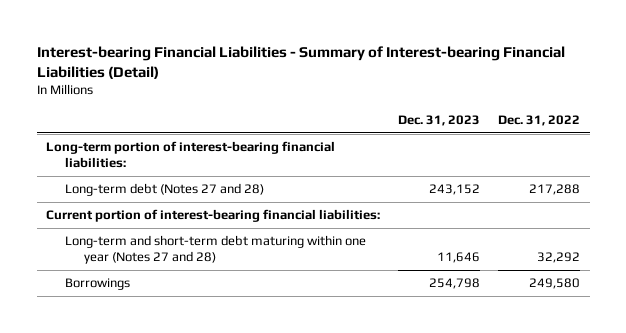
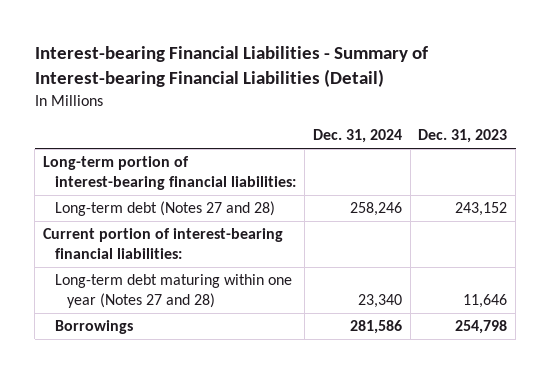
[498,114,581,126] Dec. 31, 2022 -> none
none -> [312,129,402,144] Dec. 31, 2024
[64,235,366,265] Long-term and short-term debt maturing within one year (Notes 27 and 28) -> [54,274,292,308] Long-term debt maturing within one year (Notes 27 and 28)

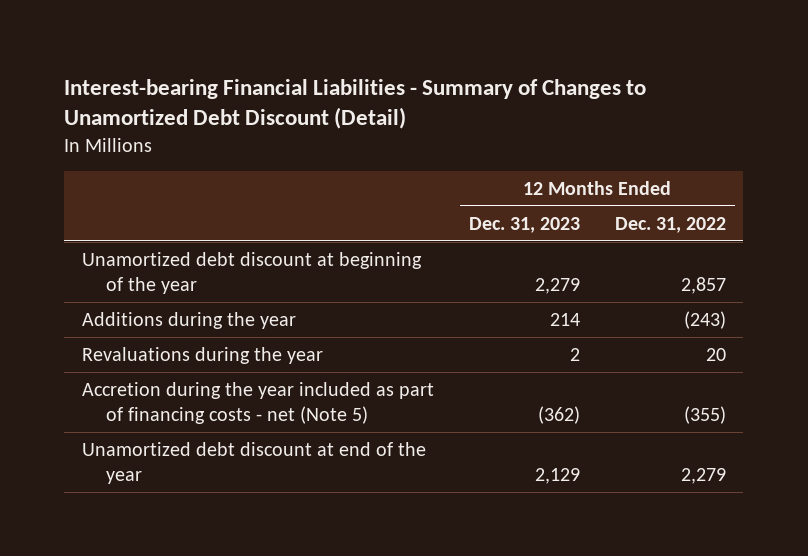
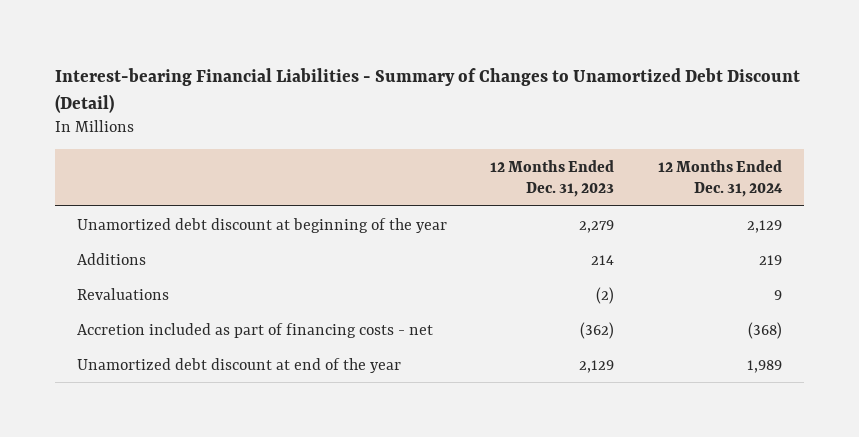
[614,216,726,233] Dec. 31, 2022 -> none
none -> [658,159,784,198] 12 Months Ended Dec. 31, 2024
[81,311,296,329] Additions during the year -> [76,252,146,265] Additions
[81,346,323,364] Revaluations during the year -> [76,287,169,300] Revaluations
[569,347,580,361] 2 -> [596,286,615,304] (2)
[81,381,434,424] Accretion during the year included as part of financing costs - net (Note 5) -> [76,322,433,338] Accretion included as part of financing costs - net

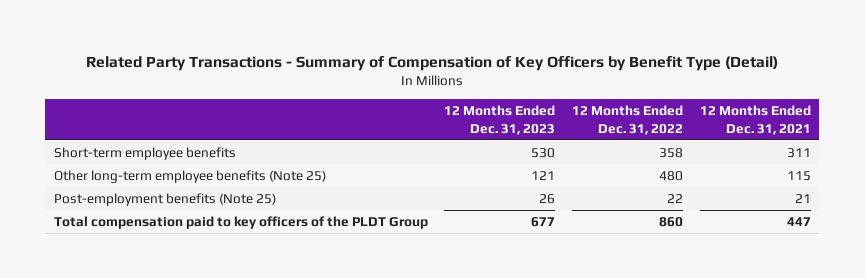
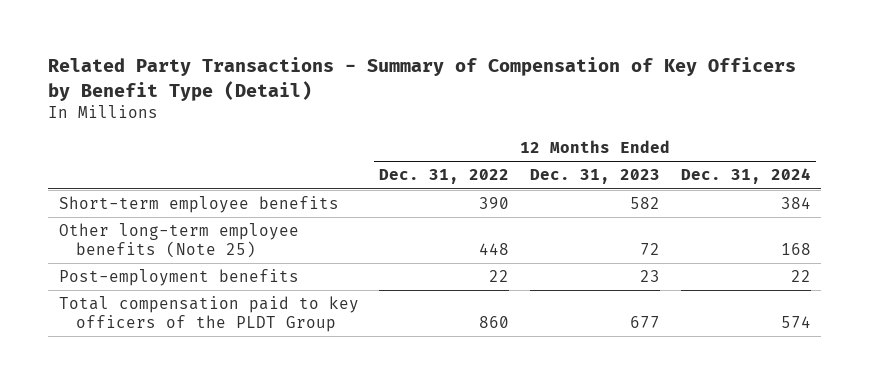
[699,104,811,135] 12 Months Ended Dec. 31, 2021 -> none
none -> [680,168,811,185] Dec. 31, 2024
[531,148,556,159] 530 -> [630,197,661,210] 582
[659,148,684,159] 358 -> [479,197,510,210] 390
[531,171,556,181] 121 -> [640,243,661,256] 72
[659,171,684,182] 480 -> [479,243,510,256] 448
[53,193,276,207] Post-employment benefits (Note 25) -> [58,269,299,287] Post-employment benefits
[539,194,556,205] 26 -> [640,270,661,283] 23

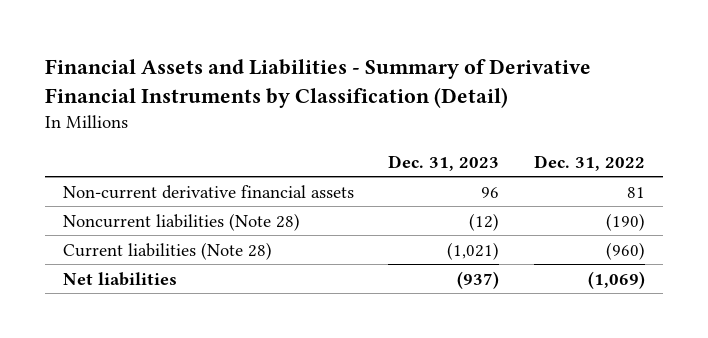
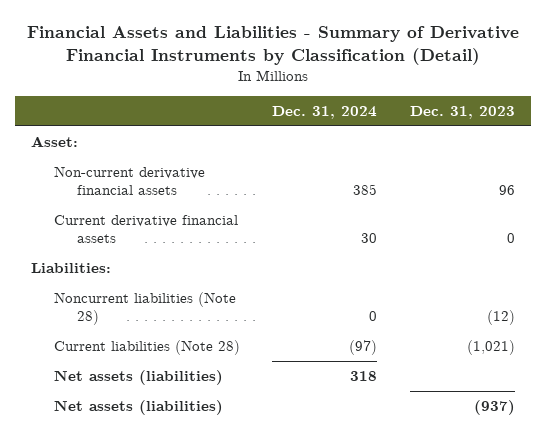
[534,154,646,171] Dec. 31, 2022 -> none
none -> [272,105,378,119] Dec. 31, 2024
none -> [30,136,78,148] Asset:
none -> [53,215,238,244] Current derivative financial assets
none -> [30,263,111,274] Liabilities:
none -> [53,370,223,386] Net assets (liabilities)
[62,271,177,286] Net liabilities -> [53,400,223,416] Net assets (liabilities)

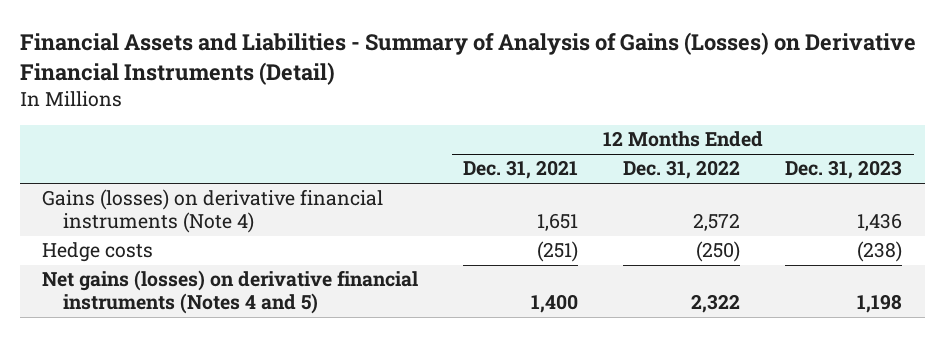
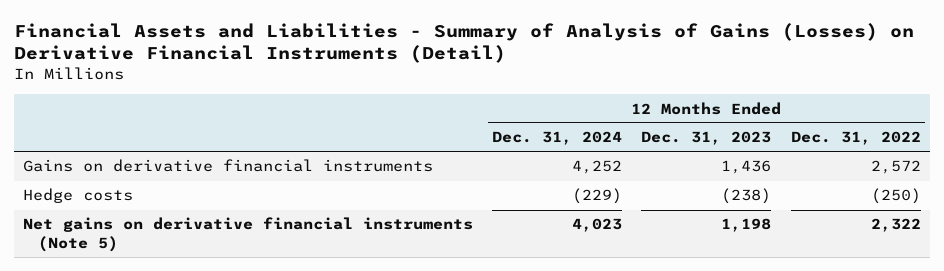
[463,160,579,180] Dec. 31, 2021 -> none
none -> [492,131,623,146] Dec. 31, 2024
[42,189,384,234] Gains (losses) on derivative financial instruments (Note 4) -> [23,159,434,173] Gains on derivative financial instruments
[42,270,419,315] Net gains (losses) on derivative financial instruments (Notes 4 and 5) -> [23,217,474,252] Net gains on derivative financial instruments (Note 5)

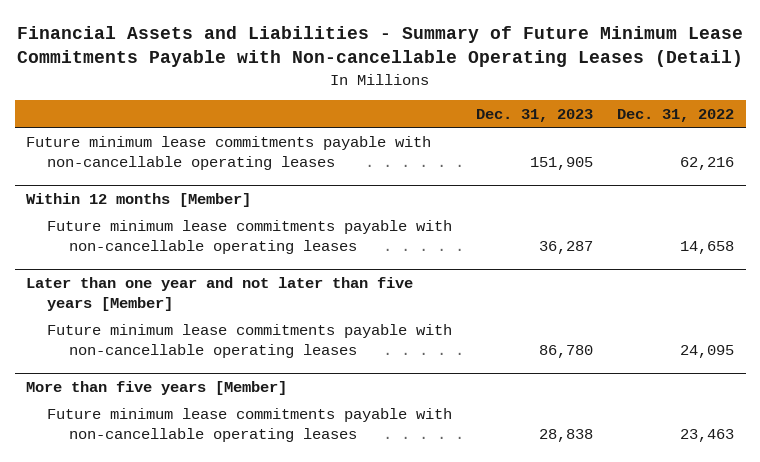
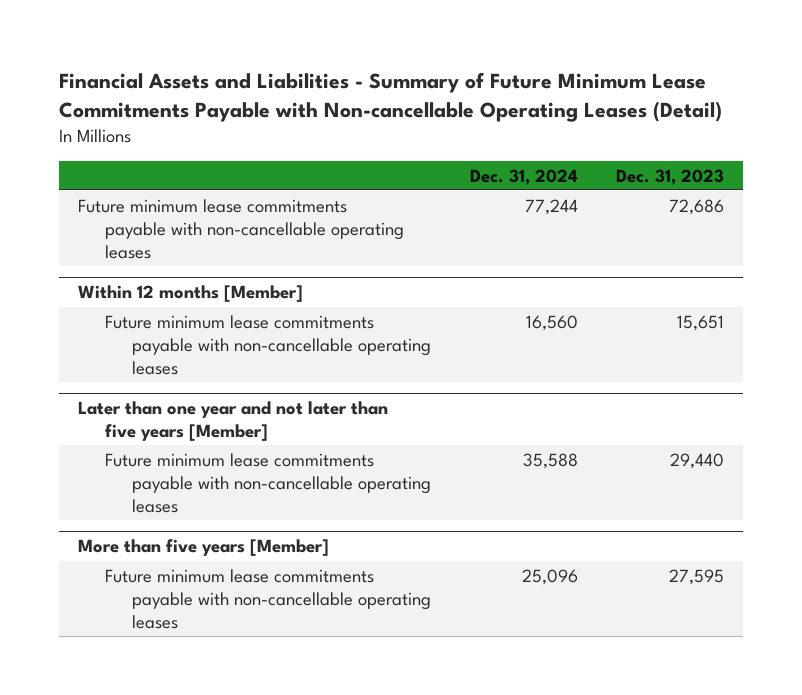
[616,109,734,123] Dec. 31, 2022 -> none
none -> [469,168,578,185] Dec. 31, 2024
[530,156,594,170] 151,905 -> [668,198,724,215] 72,686
[539,240,594,254] 36,287 -> [676,314,724,331] 15,651
[539,344,594,358] 86,780 -> [669,452,724,469] 29,440
[539,428,594,442] 28,838 -> [668,568,724,585] 27,595

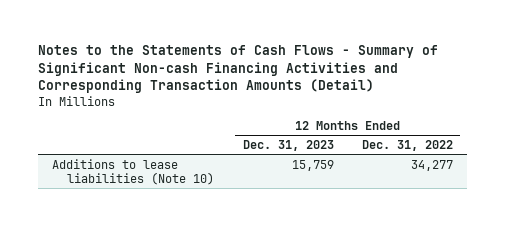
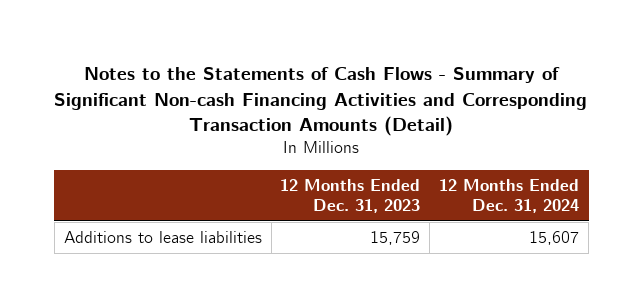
[361,140,453,152] Dec. 31, 2022 -> none
none -> [439,178,580,214] 12 Months Ended Dec. 31, 2024
[52,158,215,185] Additions to lease liabilities (Note 10) -> [63,231,262,244] Additions to lease liabilities

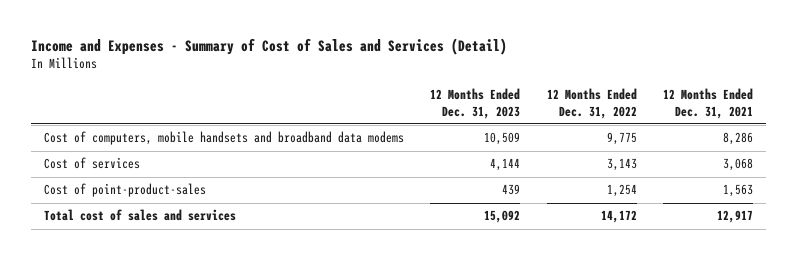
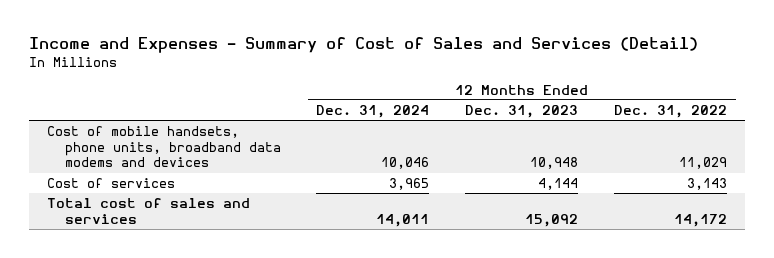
[662,87,753,119] 12 Months Ended Dec. 31, 2021 -> none
none -> [316,104,430,118] Dec. 31, 2024
[43,131,404,146] Cost of computers, mobile handsets and broadband data modems -> [46,126,281,168] Cost of mobile handsets, phone units, broadband data modems and devices
[484,132,521,146] 10,509 -> [530,157,579,170] 10,948
[606,132,637,146] 9,775 -> [679,157,728,170] 11,029
[43,183,206,198] Cost of point-product-sales -> none

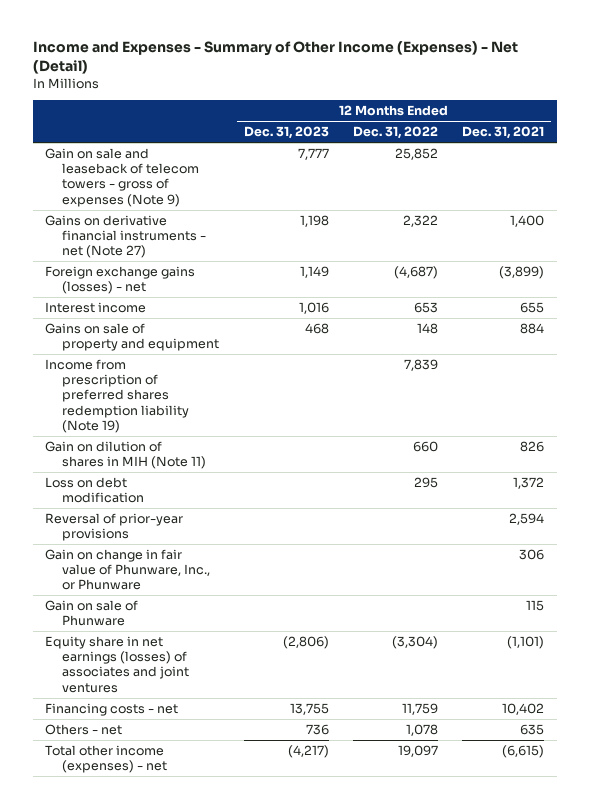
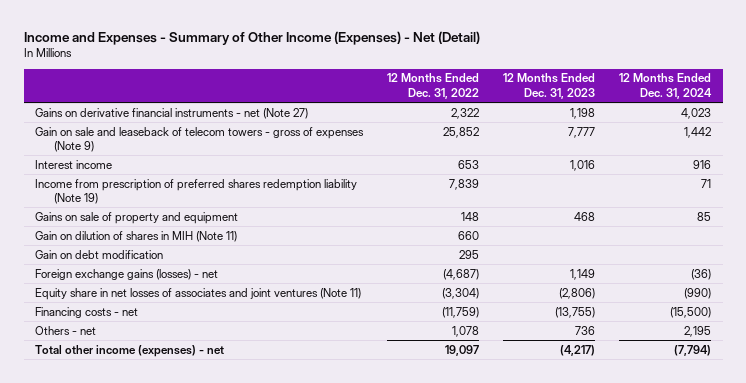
[462,126,545,140] Dec. 31, 2021 -> none
none -> [618,73,712,99] 12 Months Ended Dec. 31, 2024
[45,148,200,207] Gain on sale and leaseback of telecom towers - gross of expenses (Note 9) -> [35,126,365,153] Gain on sale and leaseback of telecom towers - gross of expenses (Note 9)
[45,323,220,352] Gains on sale of property and equipment -> [35,211,239,224] Gains on sale of property and equipment
[45,513,184,542] Reversal of prior-year provisions -> none
[45,549,211,591] Gain on change in fair value of Phunware, Inc., or Phunware -> none
[45,600,139,627] Gain on sale of Phunware -> none
[45,477,145,504] Loss on debt modification -> [35,249,164,259] Gain on debt modification
[45,266,196,295] Foreign exchange gains (losses) - net -> [35,268,219,280] Foreign exchange gains (losses) - net
[45,636,190,693] Equity share in net earnings (losses) of associates and joint ventures -> [35,287,362,300] Equity share in net losses of associates and joint ventures (Note 11)
[289,703,329,716] 13,755 -> [554,306,595,318] (13,755)
[402,703,439,716] 11,759 -> [442,306,480,318] (11,759)

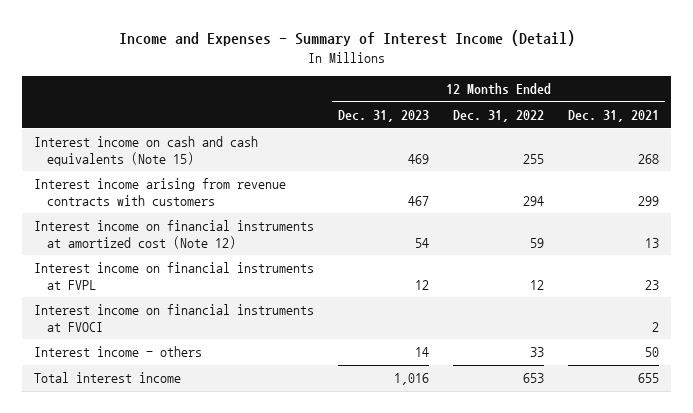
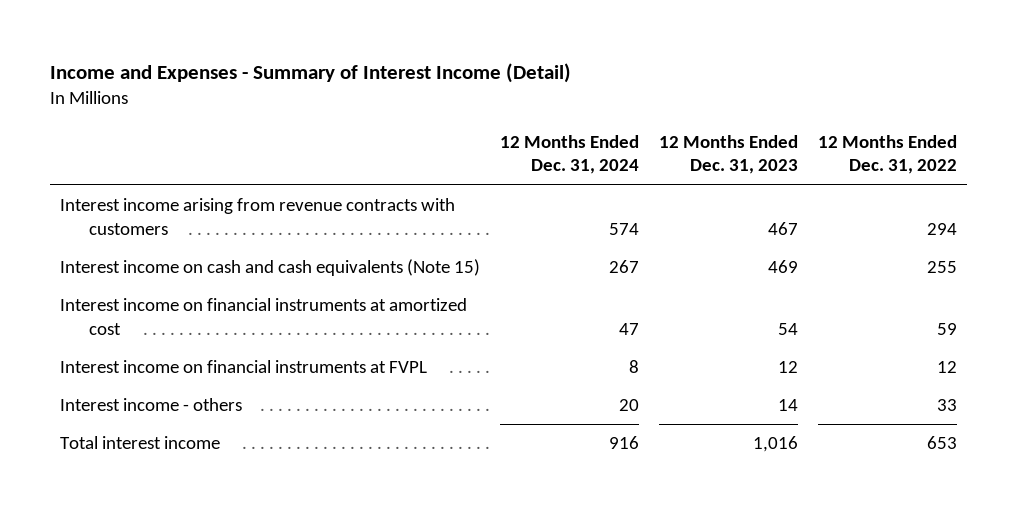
[568,110,660,123] Dec. 31, 2021 -> none
none -> [500,134,640,175] 12 Months Ended Dec. 31, 2024
[34,136,259,166] Interest income on cash and cash equivalents (Note 15) -> [60,259,481,277] Interest income on cash and cash equivalents (Note 15)
[34,220,315,249] Interest income on financial instruments at amortized cost (Note 12) -> [60,298,468,335] Interest income on financial instruments at amortized cost
[34,304,315,332] Interest income on financial instruments at FVOCI -> none

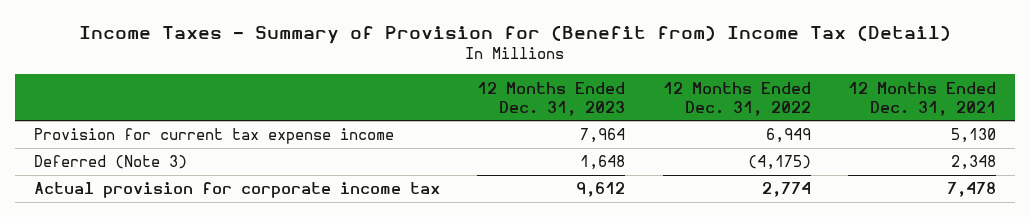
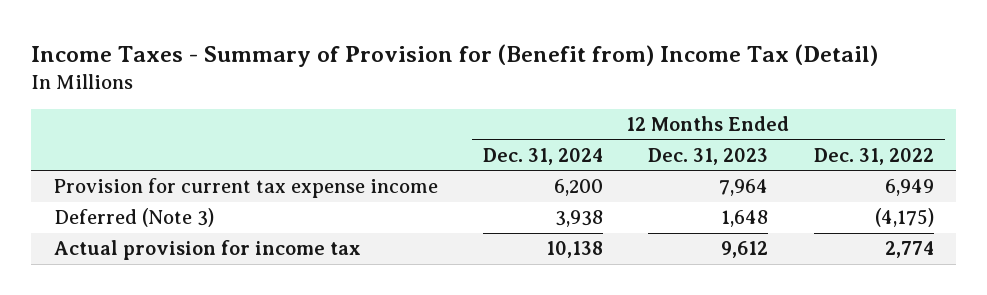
[848,81,997,116] 12 Months Ended Dec. 31, 2021 -> none
none -> [483,147,604,165] Dec. 31, 2024
[33,182,440,199] Actual provision for corporate income tax -> [53,240,361,261] Actual provision for income tax

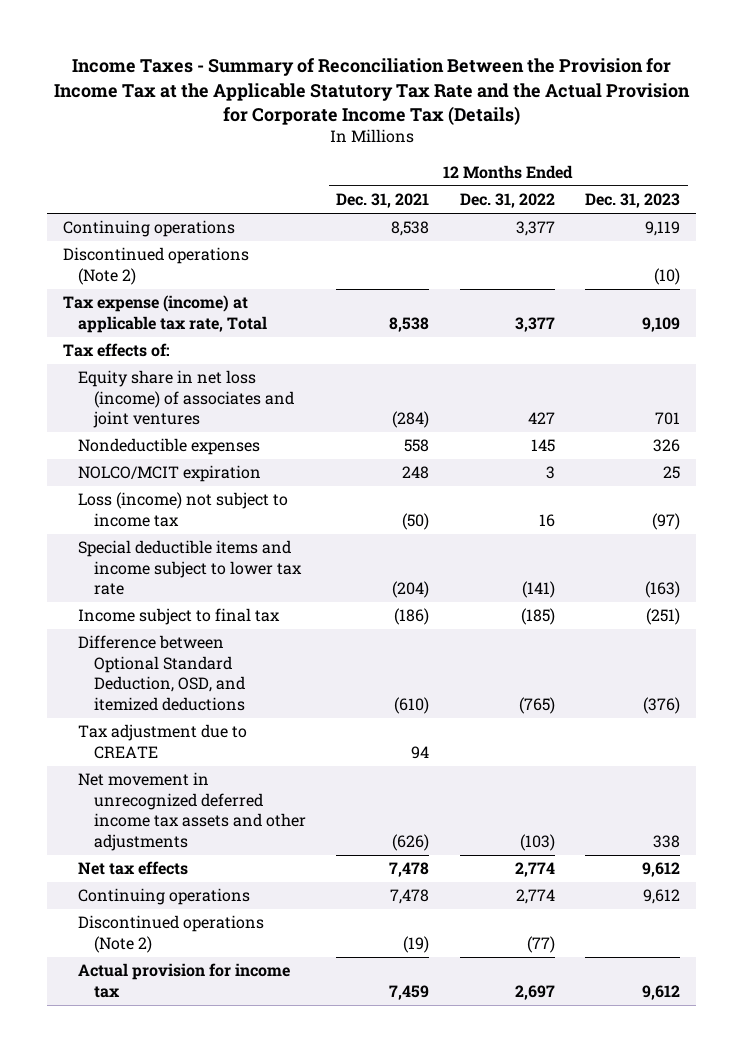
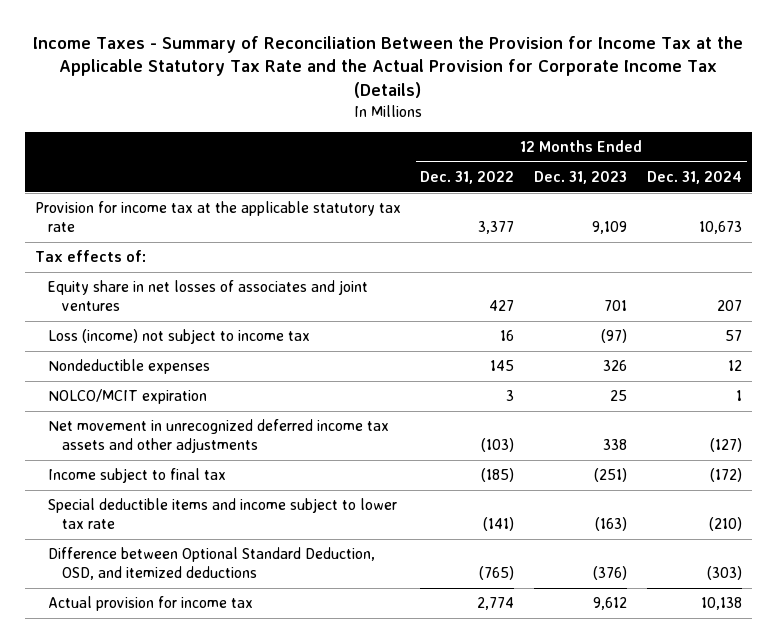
[336,193,430,209] Dec. 31, 2021 -> none
none -> [647,170,743,184] Dec. 31, 2024
[62,220,235,238] Continuing operations -> none
[62,247,249,285] Discontinued operations (Note 2) -> none
[62,295,268,333] Tax expense (income) at applicable tax rate, Total -> [34,201,401,233] Provision for income tax at the applicable statutory tax rate
[78,370,294,429] Equity share in net loss (income) of associates and joint ventures -> [48,280,369,312] Equity share in net losses of associates and joint ventures
[78,492,289,527] Loss (income) not subject to income tax -> [48,329,311,345] Loss (income) not subject to income tax
[78,772,306,851] Net movement in unrecognized deferred income tax assets and other adjustments -> [48,419,390,454] Net movement in unrecognized deferred income tax assets and other adjustments
[78,540,302,596] Special deductible items and income subject to lower tax rate -> [48,498,398,530] Special deductible items and income subject to lower tax rate
[78,724,248,759] Tax adjustment due to CREATE -> none
[78,861,189,876] Net tax effects -> none
[78,915,265,953] Discontinued operations (Note 2) -> none
[78,963,291,998] Actual provision for income tax -> none
[78,888,251,906] Continuing operations -> [48,596,254,612] Actual provision for income tax

